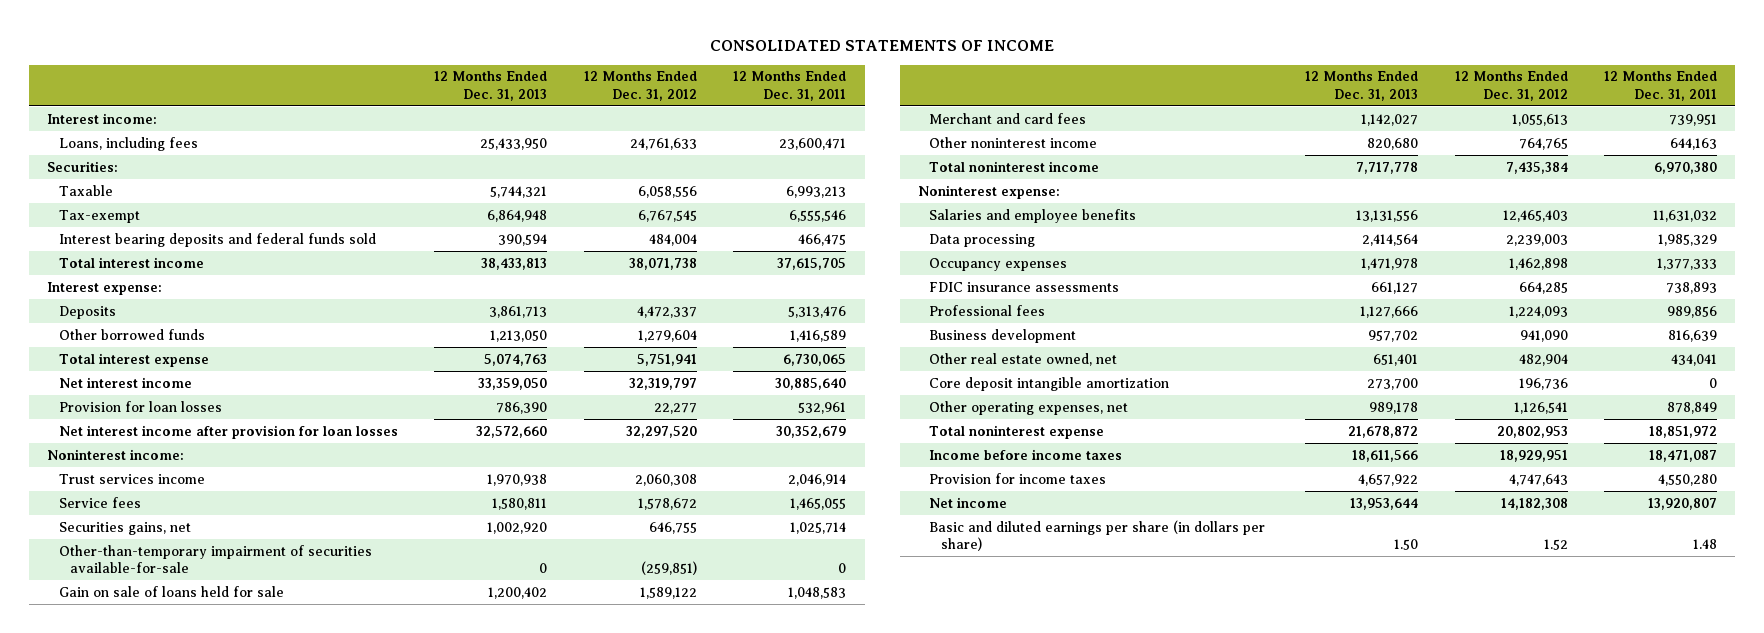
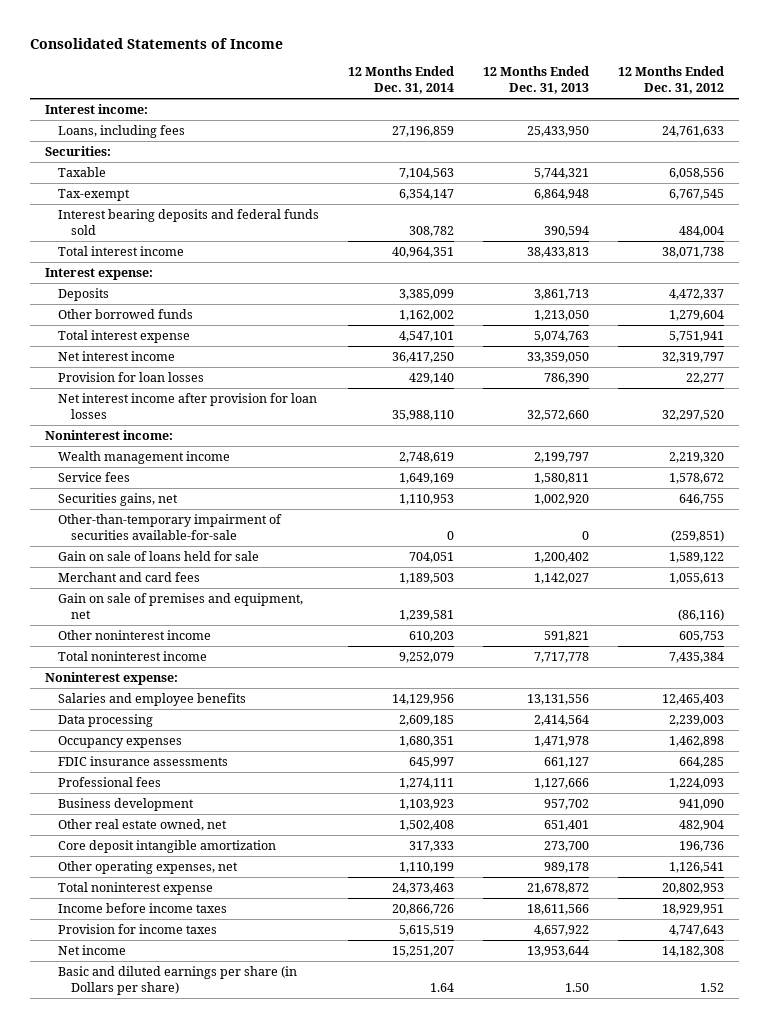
[710,39,1055,51] CONSOLIDATED STATEMENTS OF INCOME -> [29,38,283,50] Consolidated Statements of Income
[733,71,847,101] 12 Months Ended Dec. 31, 2011 -> none
none -> [347,66,454,95] 12 Months Ended Dec. 31, 2014
[58,473,205,484] Trust services income -> [57,450,230,464] Wealth management income
[487,473,548,486] 1,970,938 -> [534,451,590,463] 2,199,797
[634,473,697,486] 2,060,308 -> [669,451,725,463] 2,219,320
none -> [57,592,303,619] Gain on sale of premises and equipment, net
[1366,137,1418,150] 820,680 -> [544,630,590,642] 591,821
[1518,137,1568,150] 764,765 -> [679,630,725,642] 605,753
[929,519,1266,552] Basic and diluted earnings per share (in dollars per share) -> [57,965,297,995] Basic and diluted earnings per share (in Dollars per share)

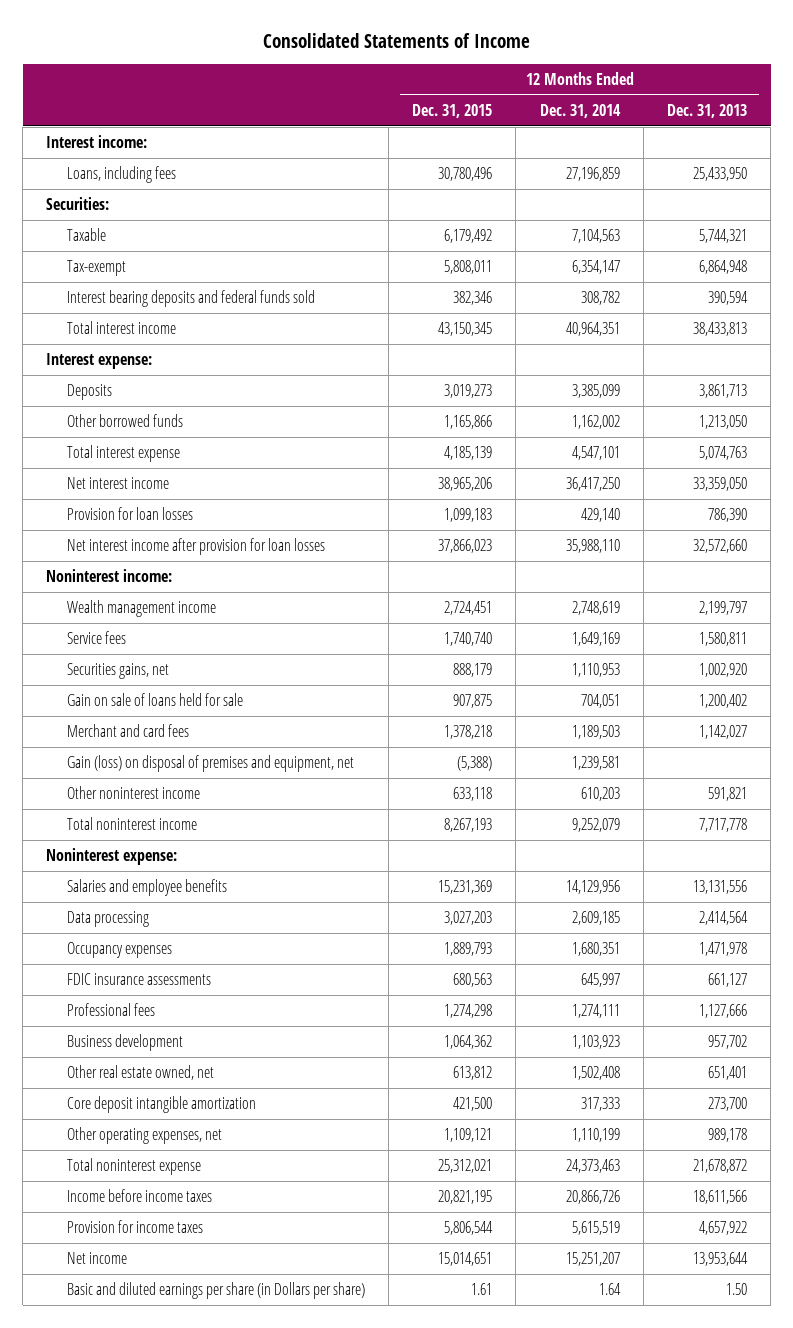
[618,66,725,95] 12 Months Ended Dec. 31, 2012 -> none
none -> [412,104,493,119] Dec. 31, 2015
[57,513,282,540] Other-than-temporary impairment of securities available-for-sale -> none
[57,592,303,619] Gain on sale of premises and equipment, net -> [66,755,354,773] Gain (loss) on disposal of premises and equipment, net

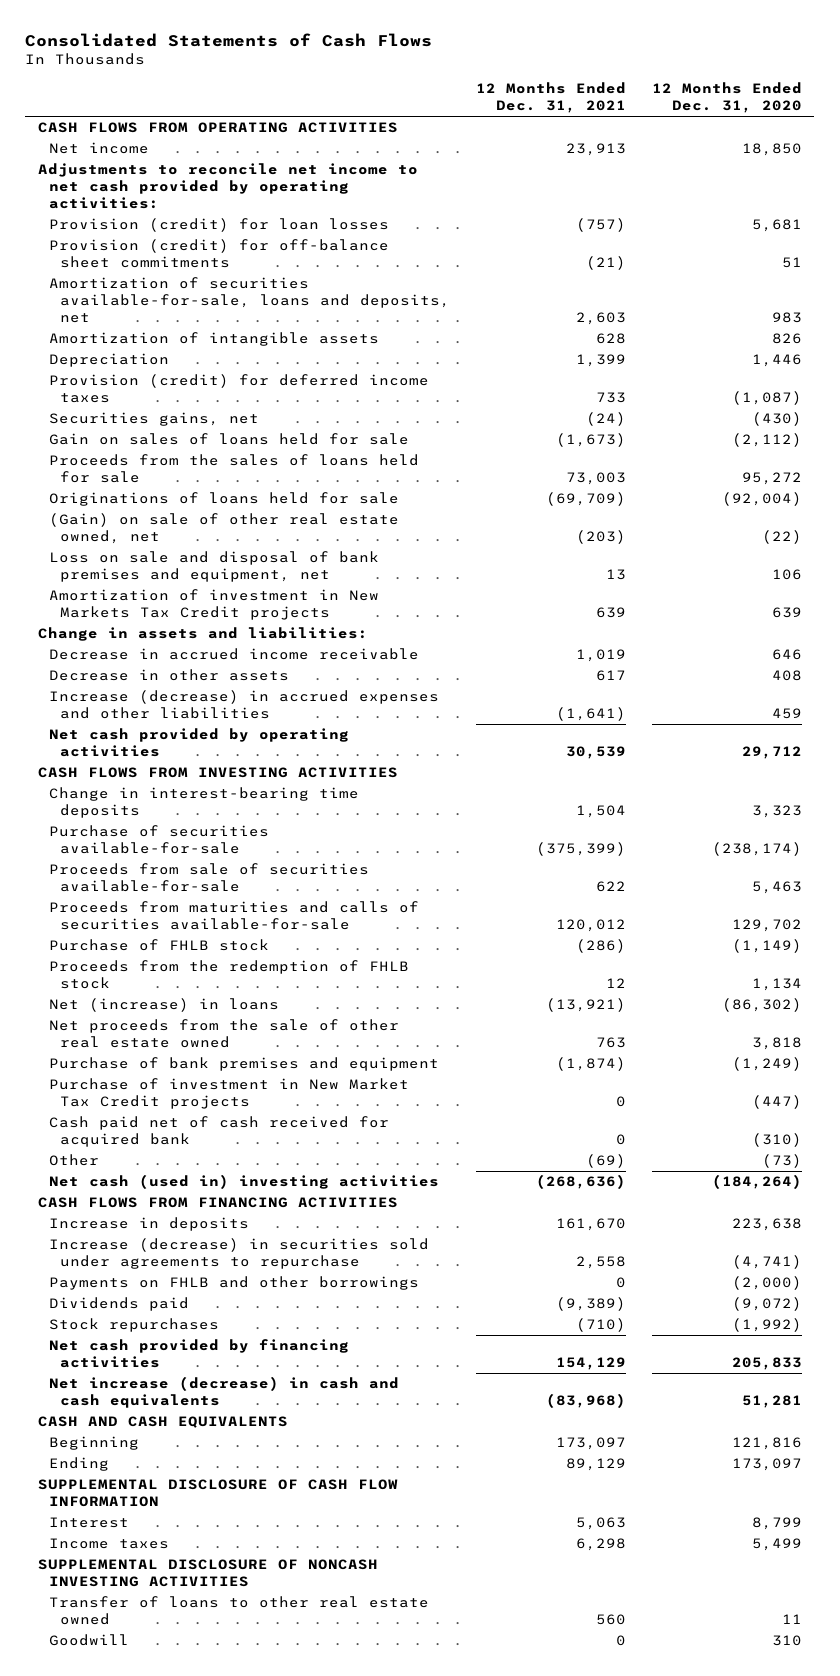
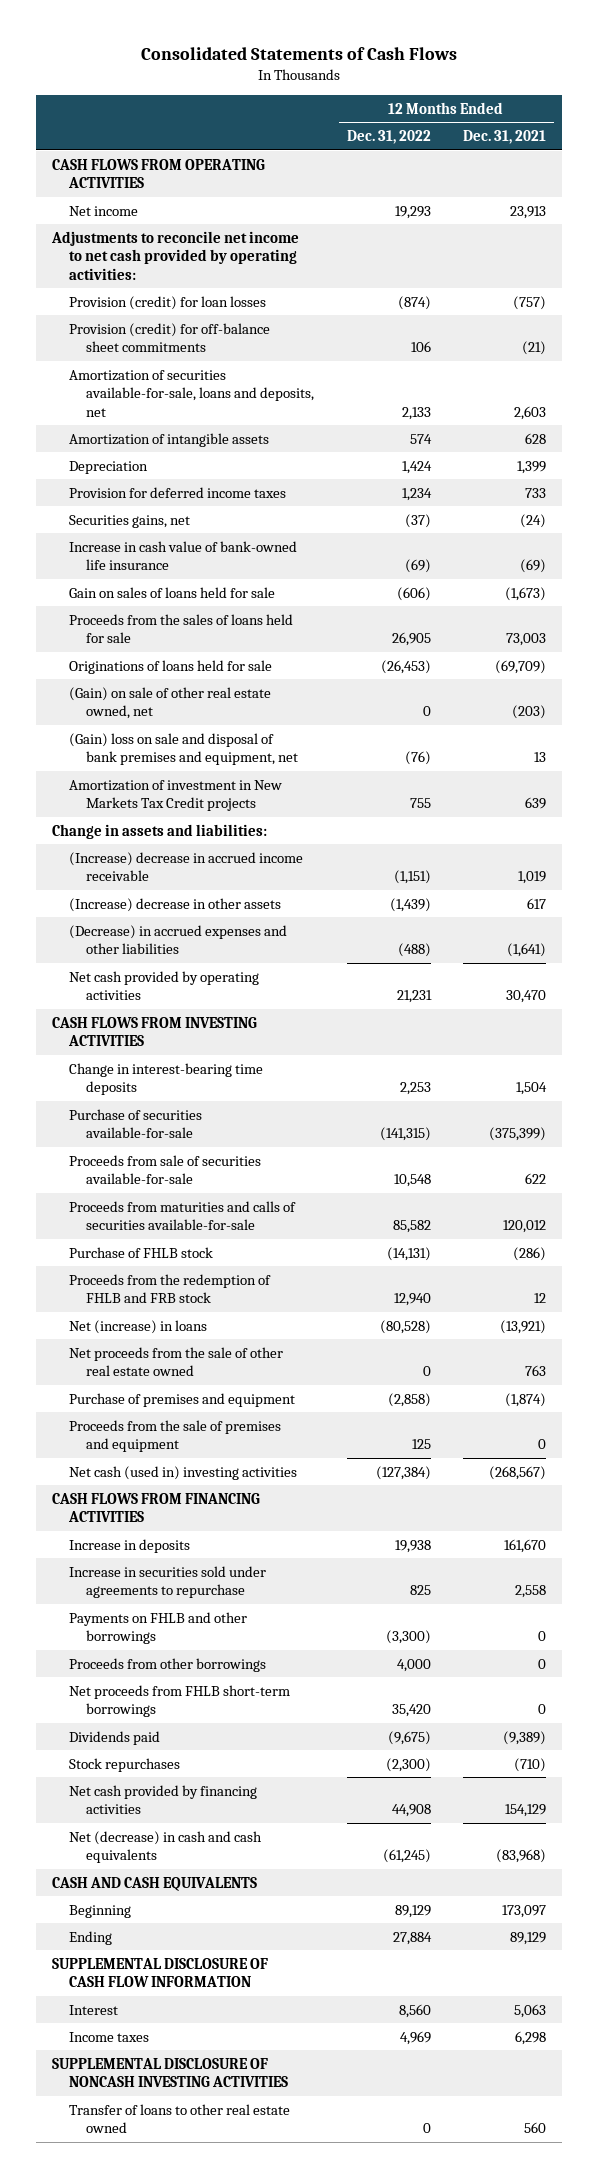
[651,82,802,114] 12 Months Ended Dec. 31, 2020 -> none
none -> [346,130,431,145] Dec. 31, 2022
[49,374,430,404] Provision (credit) for deferred income taxes -> [69,486,287,498] Provision for deferred income taxes
none -> [69,540,298,571] Increase in cash value of bank-owned life insurance
[49,551,380,583] Loss on sale and disposal of bank premises and equipment, net -> [69,732,299,766] (Gain) loss on sale and disposal of bank premises and equipment, net
[49,648,420,661] Decrease in accrued income receivable -> [69,851,304,882] (Increase) decrease in accrued income receivable
[49,669,290,682] Decrease in other assets -> [69,897,282,912] (Increase) decrease in other assets
[49,690,440,720] Increase (decrease) in accrued expenses and other liabilities -> [69,924,288,955] (Decrease) in accrued expenses and other liabilities
[565,746,626,760] 30,539 -> [506,990,547,1004] 30,470
[49,960,410,990] Proceeds from the redemption of FHLB stock -> [69,1273,272,1304] Proceeds from the redemption of FHLB and FRB stock
[49,1078,410,1110] Purchase of investment in New Market Tax Credit projects -> none
[49,1116,390,1148] Cash paid net of cash received for acquired bank -> none
[49,1154,100,1167] Other -> none
[49,1057,440,1072] Purchase of bank premises and equipment -> [69,1392,296,1407] Purchase of premises and equipment
none -> [69,1419,282,1453] Proceeds from the sale of premises and equipment
[535,1174,626,1190] (268,636) -> [489,1465,547,1480] (268,567)
[49,1238,430,1270] Increase (decrease) in securities sold under agreements to repurchase -> [69,1565,267,1599] Increase in securities sold under agreements to repurchase
none -> [69,1657,267,1672] Proceeds from other borrowings
none -> [69,1684,291,1718] Net proceeds from FHLB short-term borrowings
[49,1376,400,1409] Net increase (decrease) in cash and cash equivalents -> [69,1830,263,1864] Net (decrease) in cash and cash equivalents
[49,1634,130,1647] Goodwill -> none

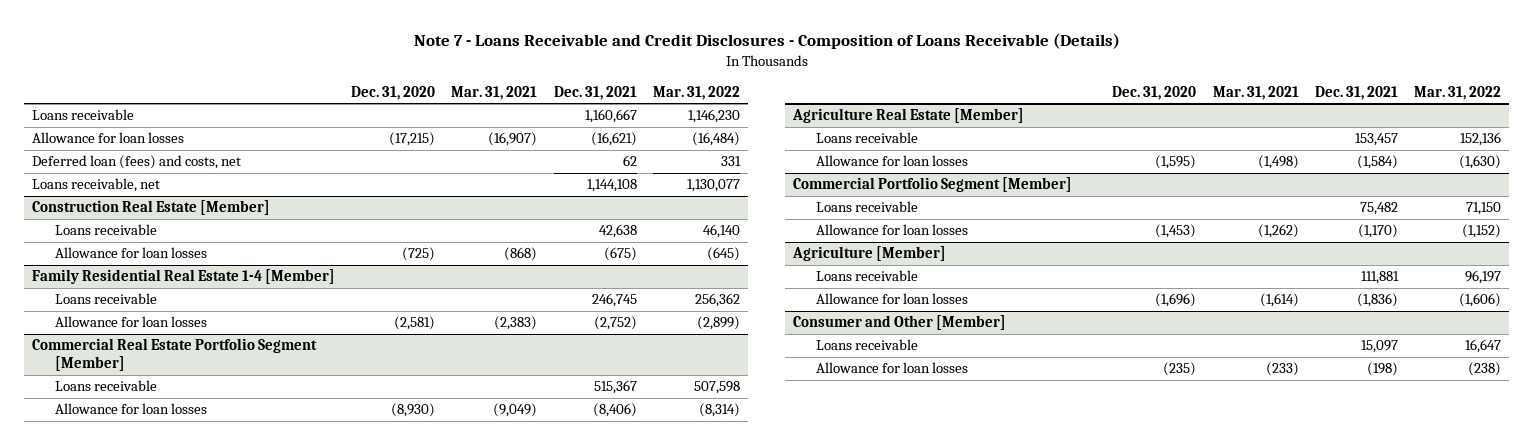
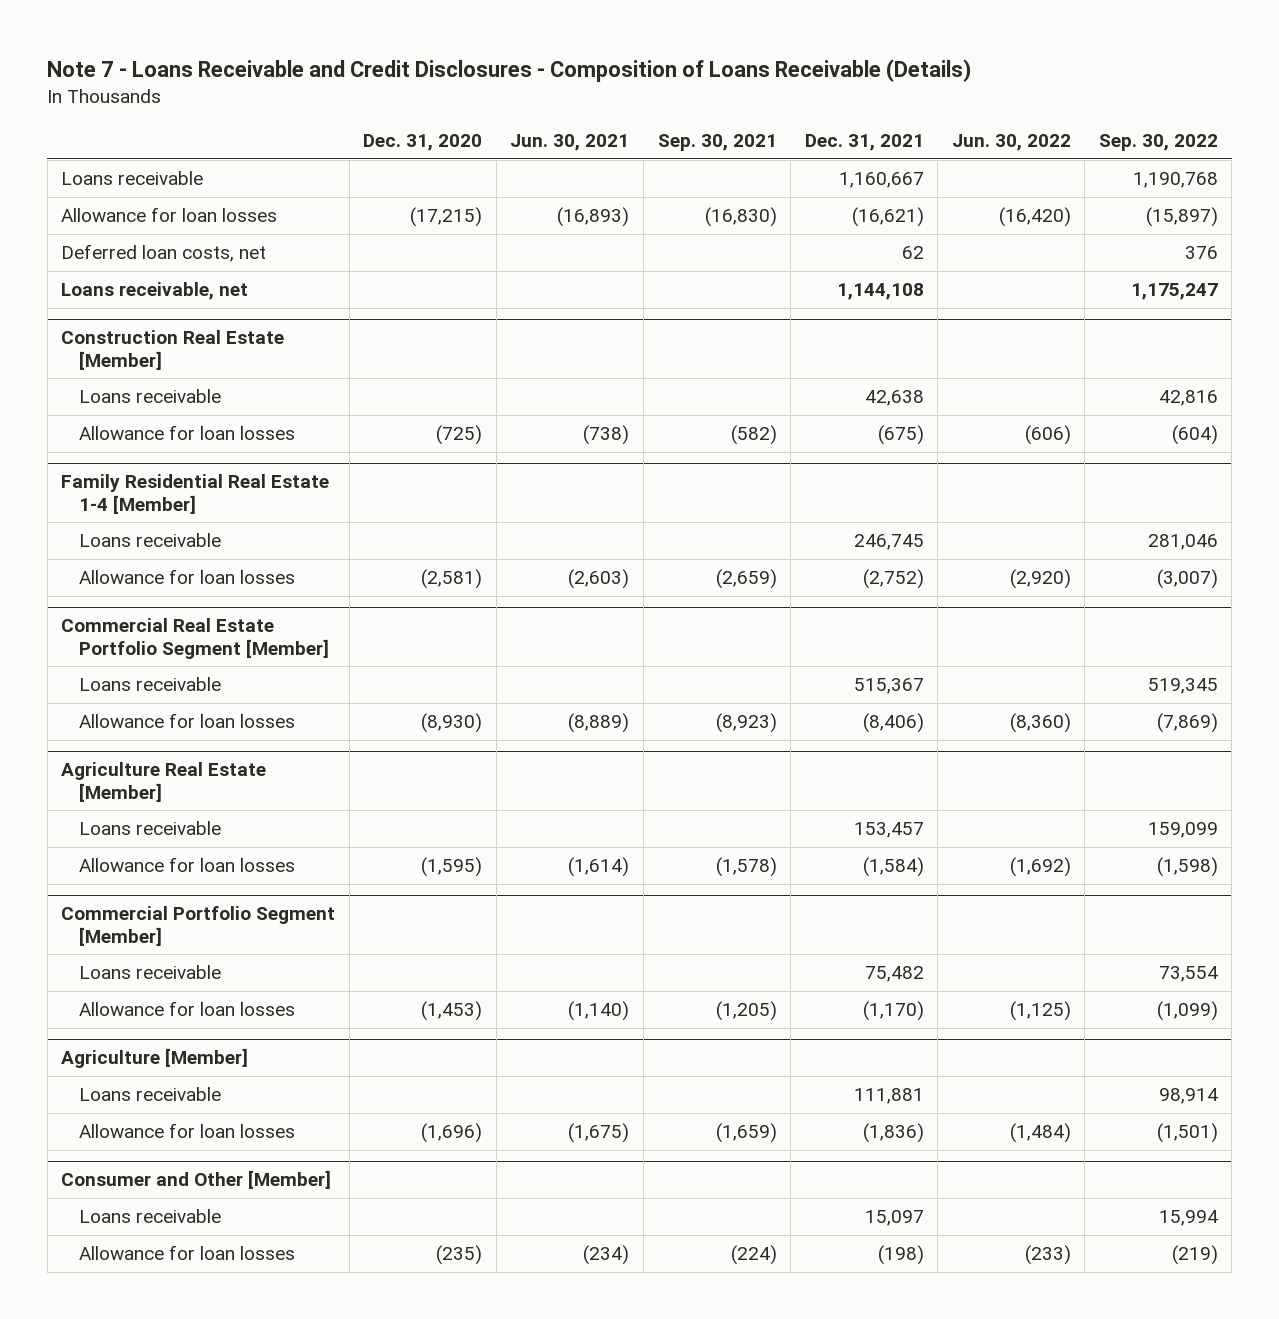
[451,85,538,100] Mar. 31, 2021 -> none
[653,85,741,100] Mar. 31, 2022 -> none
none -> [510,134,630,152] Jun. 30, 2021
none -> [657,134,777,152] Sep. 30, 2021
none -> [951,134,1071,152] Jun. 30, 2022
none -> [1098,134,1218,152] Sep. 30, 2022
[31,155,241,170] Deferred loan (fees) and costs, net -> [61,244,267,263] Deferred loan costs, net

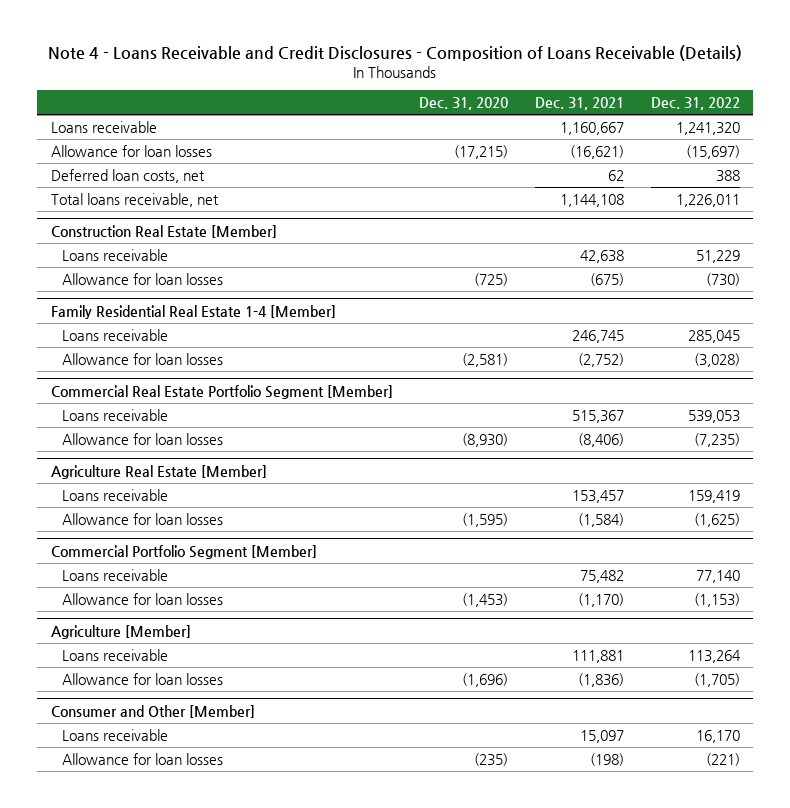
[47,58,972,82] Note 7 - Loans Receivable and Credit Disclosures - Composition of Loans Receivable (Details) -> [48,45,743,62] Note 4 - Loans Receivable and Credit Disclosures - Composition of Loans Receivable (Details)
[510,134,630,152] Jun. 30, 2021 -> none
[657,134,777,152] Sep. 30, 2021 -> none
[951,134,1071,152] Jun. 30, 2022 -> none
[1098,134,1218,152] Sep. 30, 2022 -> none
none -> [650,96,740,110] Dec. 31, 2022
[61,282,249,301] Loans receivable, net -> [50,192,219,207] Total loans receivable, net

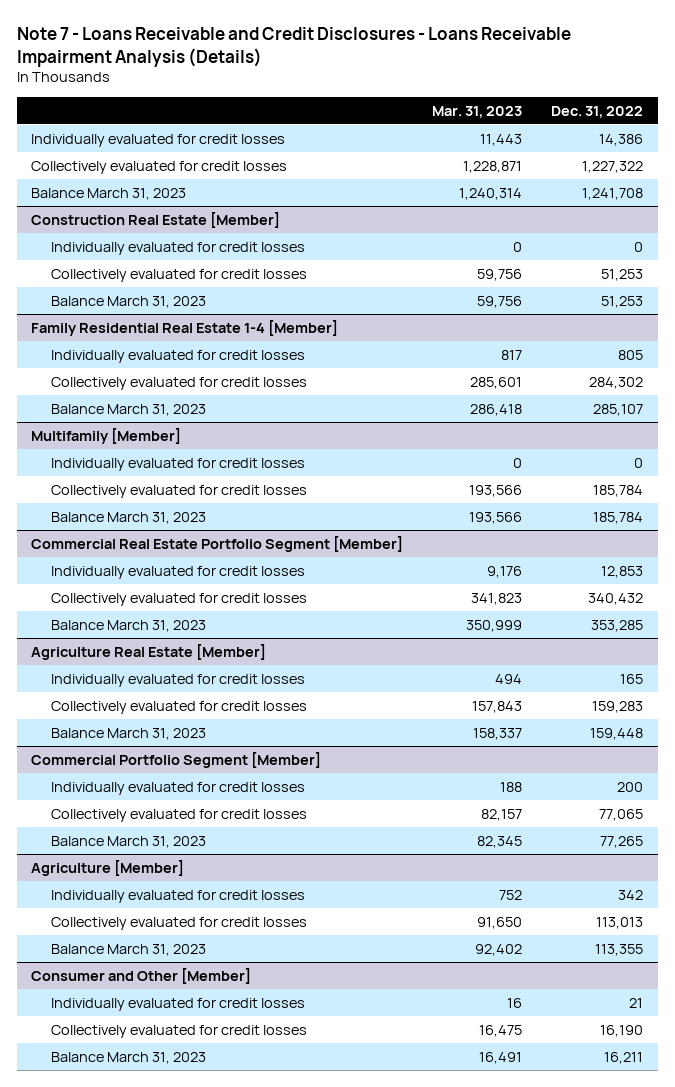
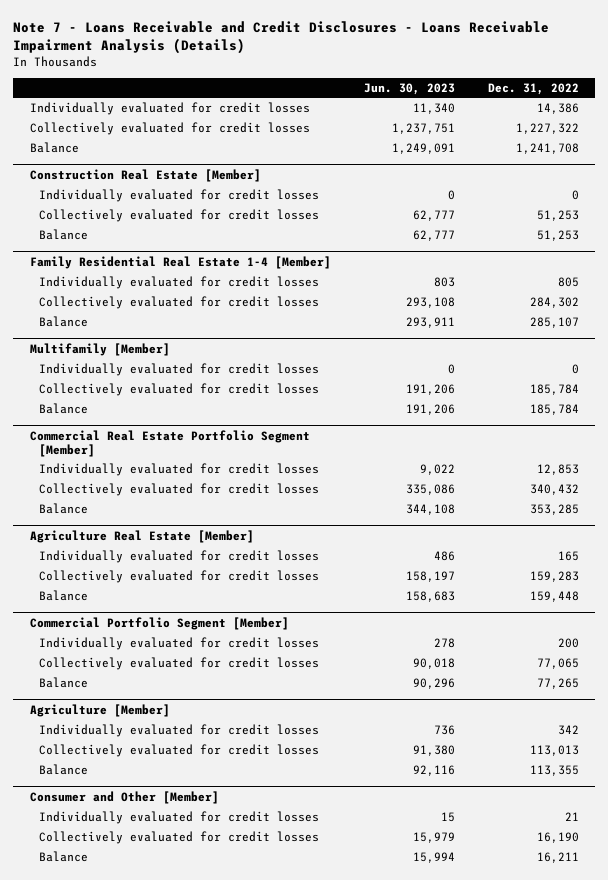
[432,105,523,118] Mar. 31, 2023 -> none
none -> [363,82,455,95] Jun. 30, 2023
[31,187,187,200] Balance March 31, 2023 -> [29,141,79,153] Balance
[50,295,206,308] Balance March 31, 2023 -> [39,228,89,240] Balance
[50,403,206,416] Balance March 31, 2023 -> [39,315,89,327] Balance
[50,511,206,524] Balance March 31, 2023 -> [39,402,89,414] Balance
[50,619,206,632] Balance March 31, 2023 -> [39,502,89,514] Balance
[50,727,206,740] Balance March 31, 2023 -> [39,589,89,601] Balance
[50,835,206,848] Balance March 31, 2023 -> [39,676,89,688] Balance
[50,943,206,956] Balance March 31, 2023 -> [39,763,89,775] Balance
[50,1051,206,1064] Balance March 31, 2023 -> [39,850,89,862] Balance

